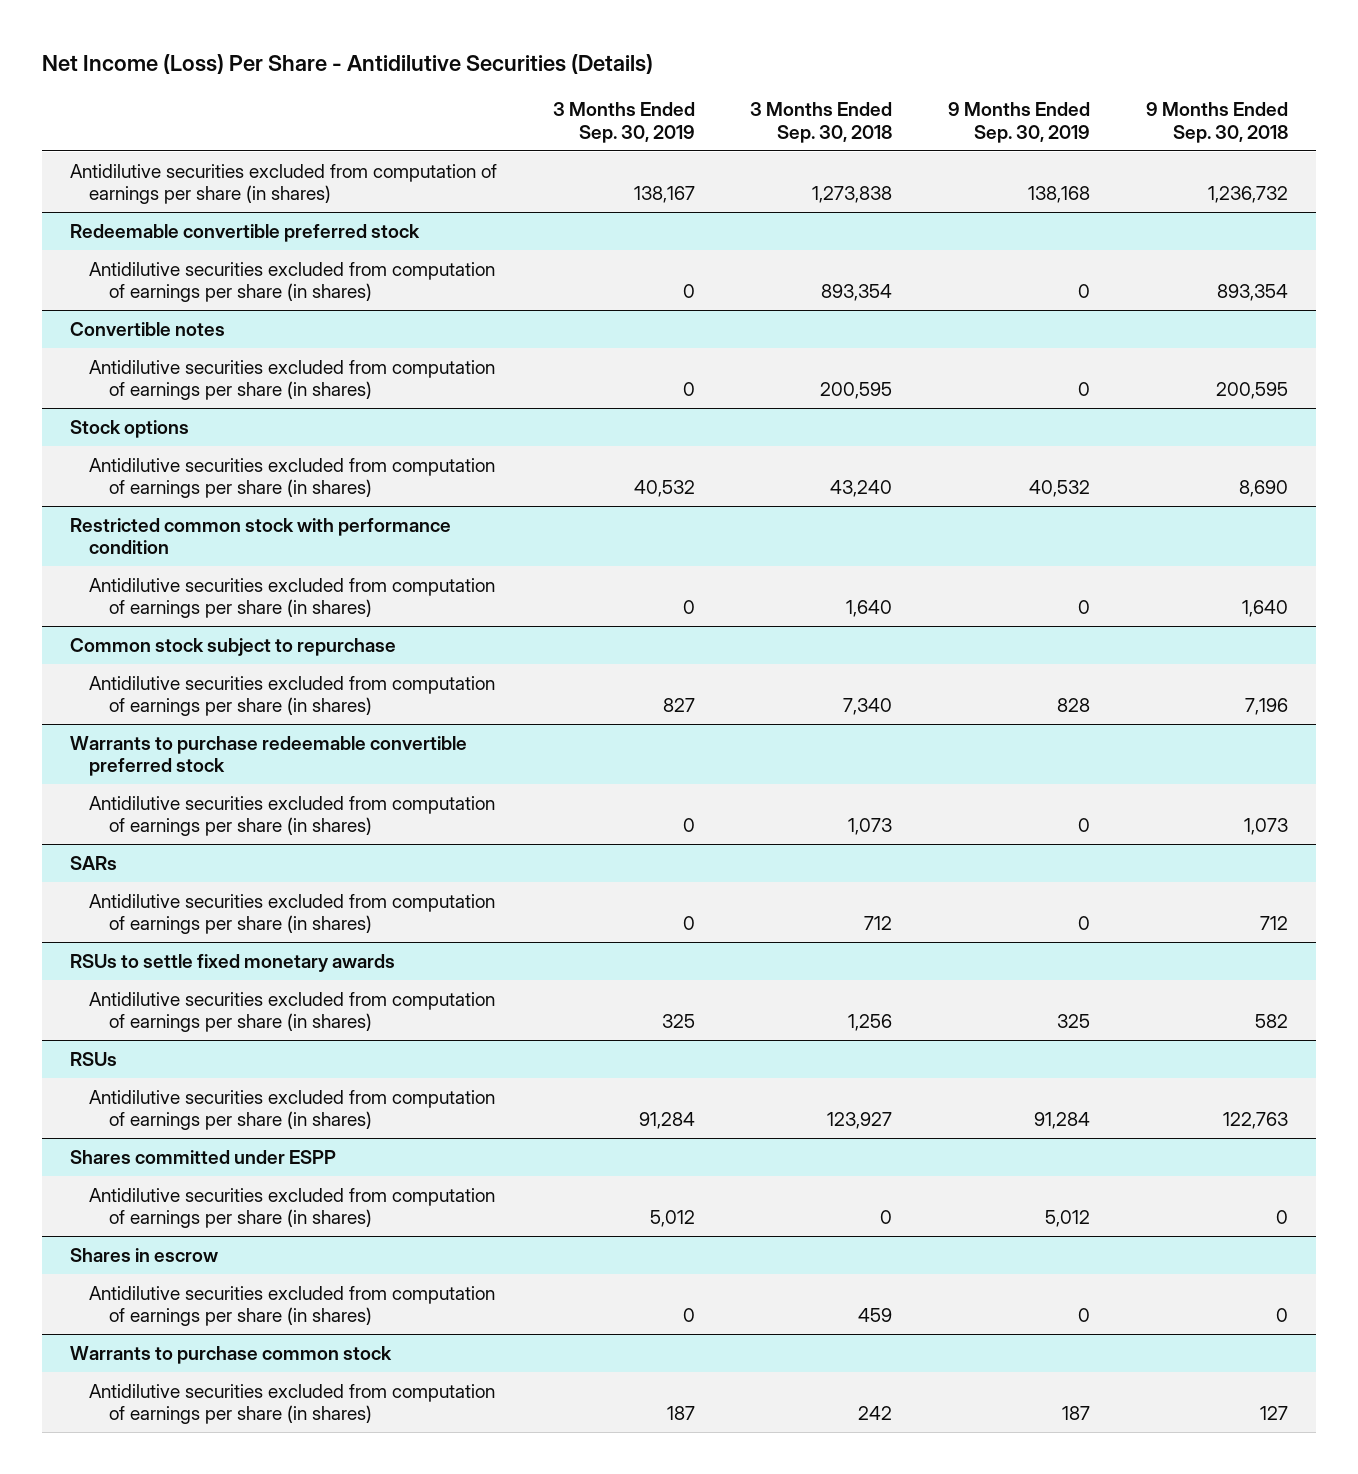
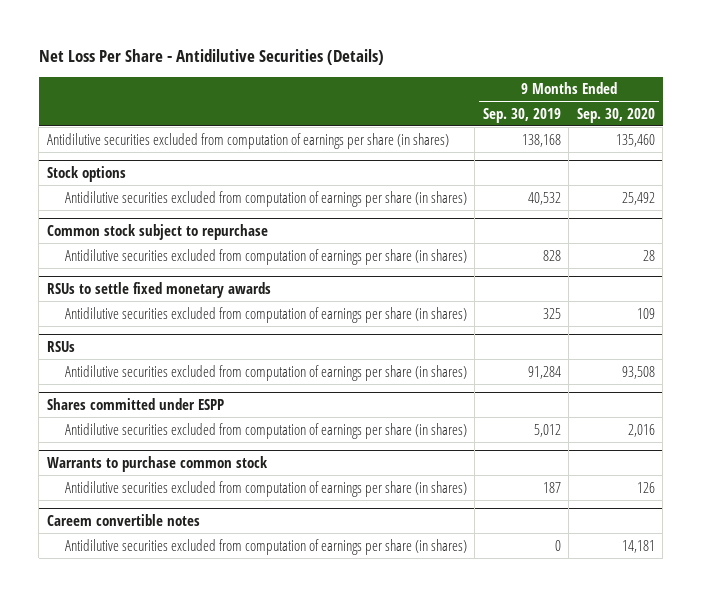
[41,54,653,75] Net Income (Loss) Per Share - Antidilutive Securities (Details) -> [38,48,384,65] Net Loss Per Share - Antidilutive Securities (Details)
[552,102,695,143] 3 Months Ended Sep. 30, 2019 -> none
[750,102,893,143] 3 Months Ended Sep. 30, 2018 -> none
[1146,102,1289,143] 9 Months Ended Sep. 30, 2018 -> none
none -> [576,107,655,123] Sep. 30, 2020
[69,223,420,242] Redeemable convertible preferred stock -> none
[89,261,496,303] Antidilutive securities excluded from computation of earnings per share (in shares) -> none
[69,321,225,336] Convertible notes -> none
[89,359,496,401] Antidilutive securities excluded from computation of earnings per share (in shares) -> none
[69,517,451,555] Restricted common stock with performance condition -> none
[89,577,496,619] Antidilutive securities excluded from computation of earnings per share (in shares) -> none
[69,735,467,777] Warrants to purchase redeemable convertible preferred stock -> none
[89,795,496,837] Antidilutive securities excluded from computation of earnings per share (in shares) -> none
[69,855,117,870] SARs -> none
[89,893,496,935] Antidilutive securities excluded from computation of earnings per share (in shares) -> none
[69,1247,218,1262] Shares in escrow -> none
[89,1285,496,1327] Antidilutive securities excluded from computation of earnings per share (in shares) -> none
none -> [46,514,200,527] Careem convertible notes
none -> [64,538,467,555] Antidilutive securities excluded from computation of earnings per share (in shares)

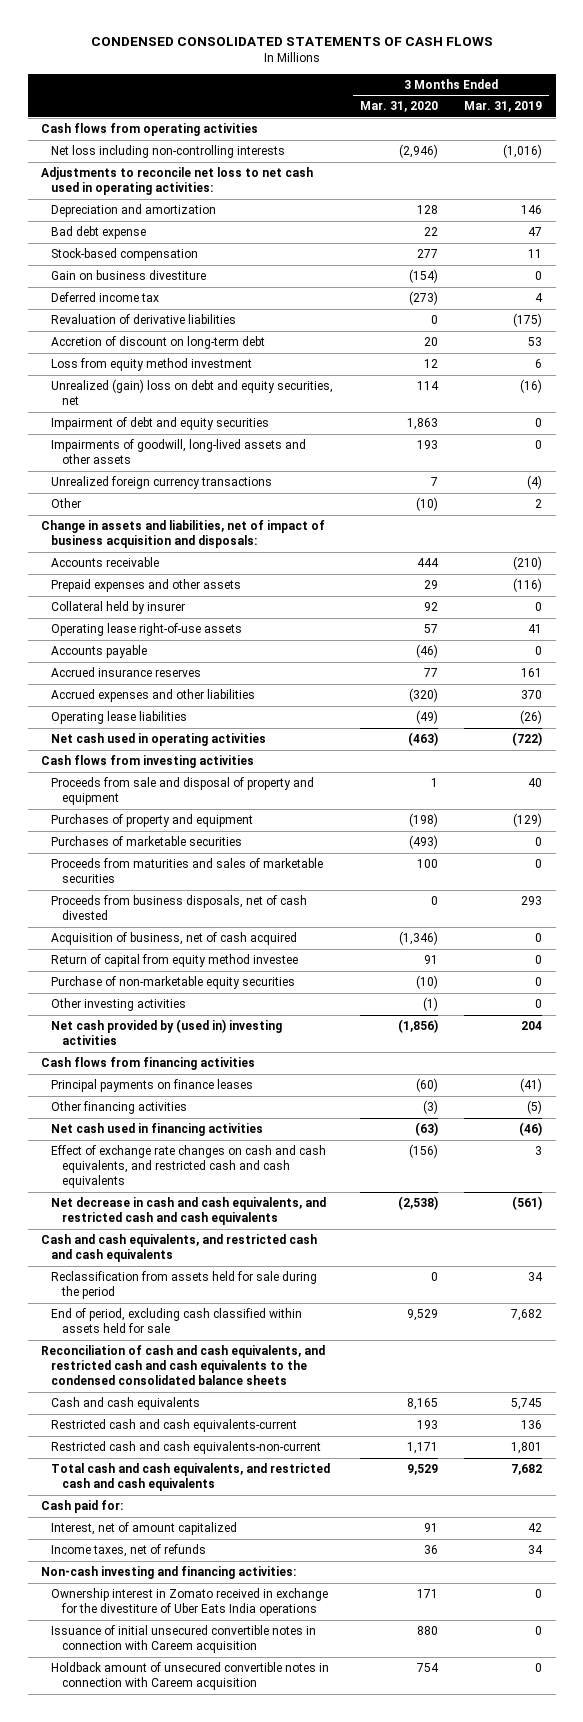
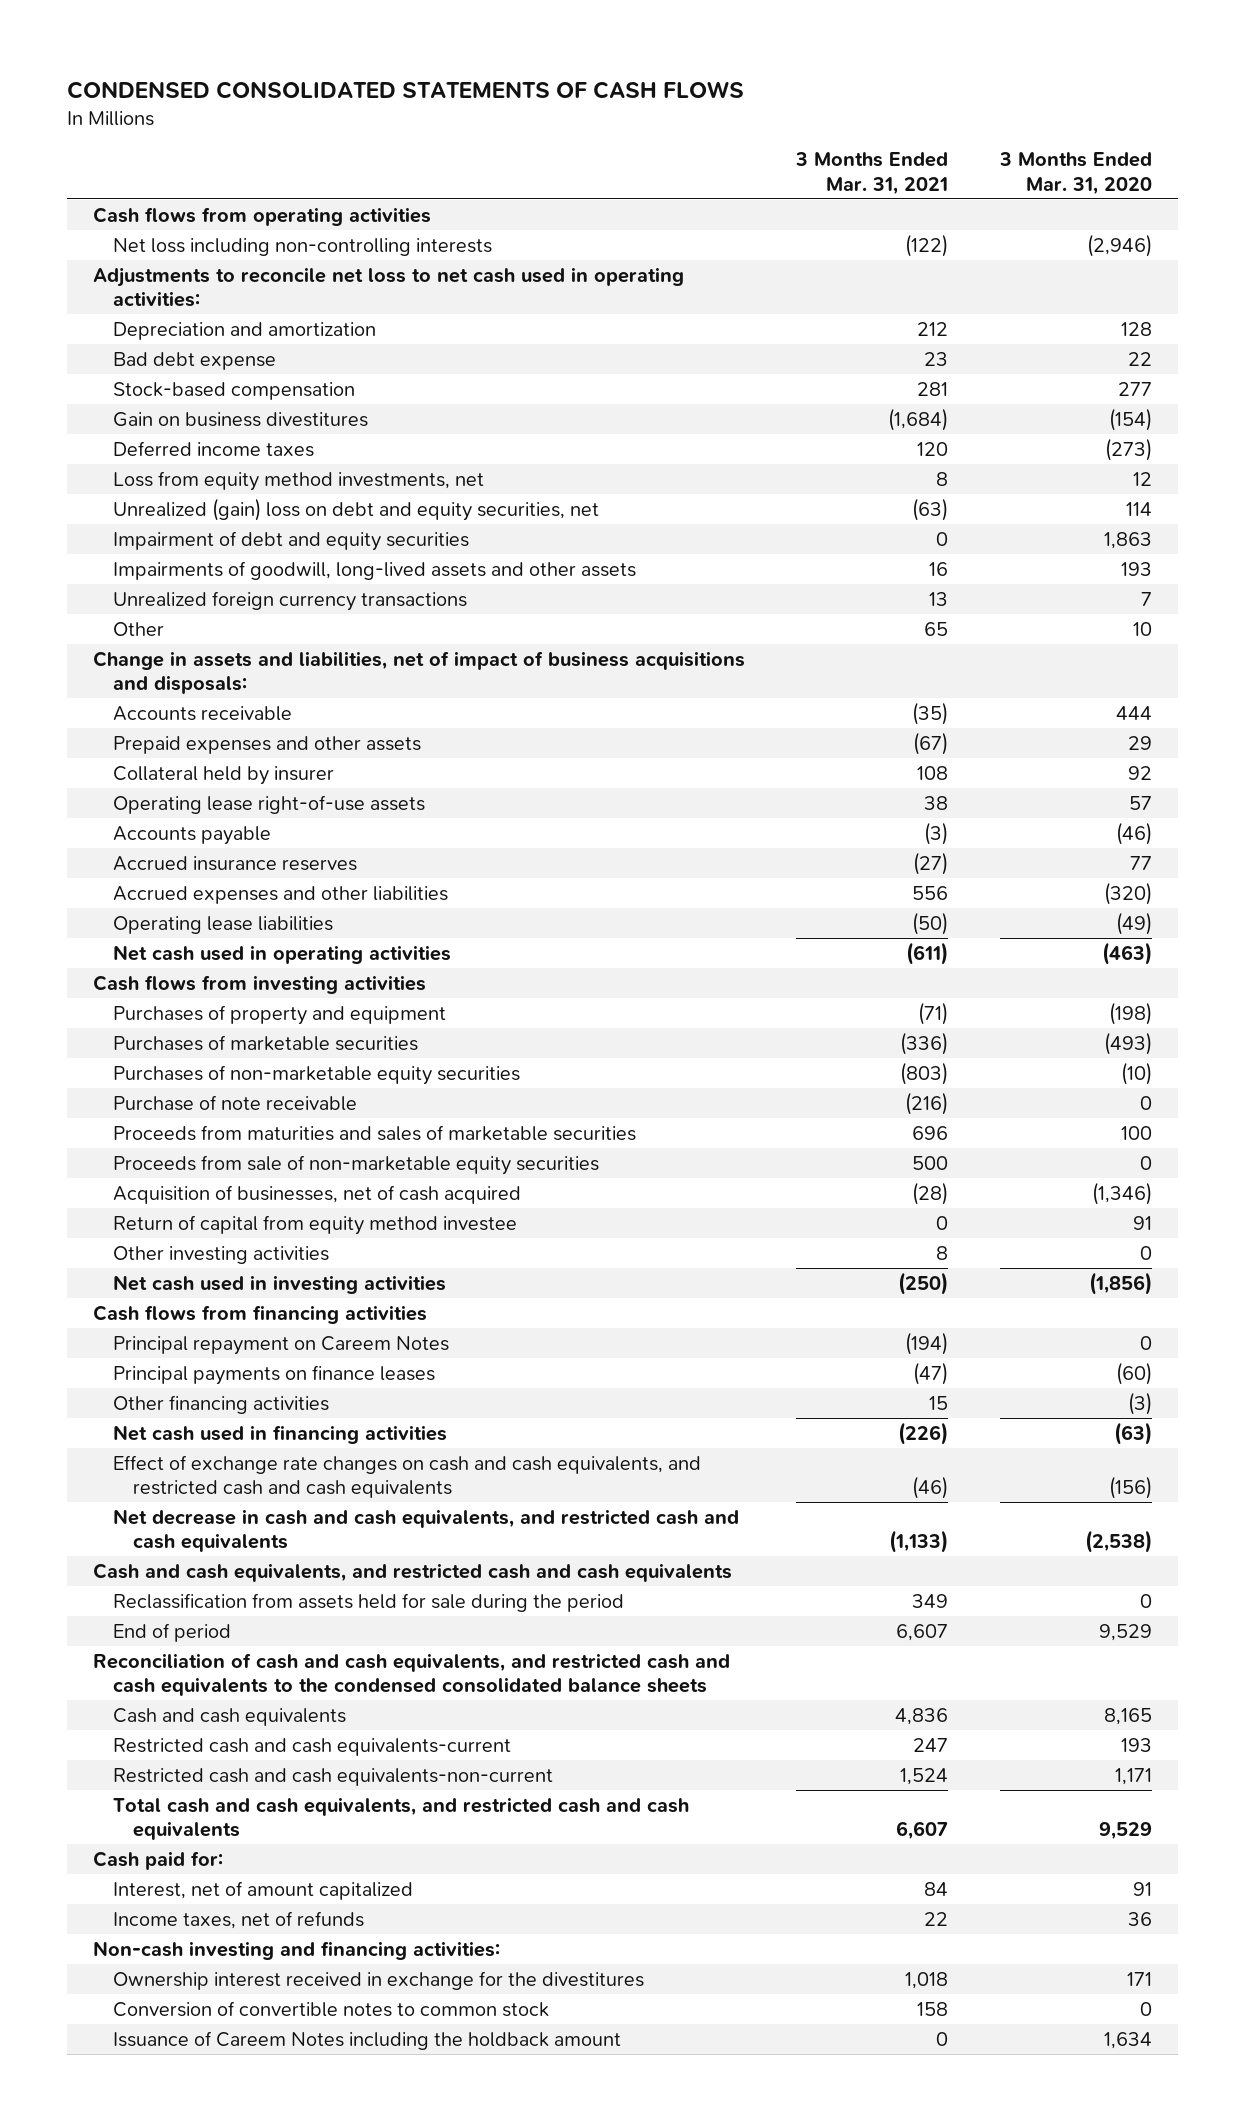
[464,101,543,113] Mar. 31, 2019 -> none
none -> [795,152,949,196] 3 Months Ended Mar. 31, 2021
[51,313,237,324] Revaluation of derivative liabilities -> none
[51,335,266,349] Accretion of discount on long-term debt -> none
[51,269,207,280] Gain on business divestiture -> [112,411,368,427] Gain on business divestitures
[51,291,160,302] Deferred income tax -> [112,440,314,457] Deferred income taxes
[51,357,253,371] Loss from equity method investment -> [112,470,484,491] Loss from equity method investments, net
[415,496,438,511] (10) -> [1133,621,1153,636] 10
[40,519,325,549] Change in assets and liabilities, net of impact of business acquisition and disposals: -> [92,650,745,695] Change in assets and liabilities, net of impact of business acquisitions and disposals:
[51,776,315,806] Proceeds from sale and disposal of property and equipment -> none
none -> [112,1064,520,1085] Purchases of non-marketable equity securities
none -> [112,1094,357,1111] Purchase of note receivable
[51,894,308,921] Proceeds from business disposals, net of cash divested -> none
none -> [112,1154,599,1175] Proceeds from sale of non-marketable equity securities
[51,931,298,945] Acquisition of business, net of cash acquired -> [112,1184,521,1204] Acquisition of businesses, net of cash acquired
[51,975,296,989] Purchase of non-marketable equity securities -> none
[422,996,438,1011] (1) -> [1140,1245,1153,1260] 0
[51,1018,283,1046] Net cash provided by (used in) investing activities -> [112,1274,446,1294] Net cash used in investing activities
none -> [112,1335,449,1355] Principal repayment on Careem Notes
[51,1307,303,1334] End of period, excluding cash classified within assets held for sale -> [112,1622,231,1642] End of period
[51,1661,330,1691] Holdback amount of unsecured convertible notes in connection with Careem acquisition -> none
[51,1587,329,1617] Ownership interest in Zomato received in exchange for the divestiture of Uber Eats India operations -> [112,1970,644,1990] Ownership interest received in exchange for the divestitures
none -> [112,2000,549,2017] Conversion of convertible notes to common stock
[51,1624,317,1654] Issuance of initial unsecured convertible notes in connection with Careem acquisition -> [112,2030,621,2050] Issuance of Careem Notes including the holdback amount
[416,1625,438,1635] 880 -> [1104,2031,1153,2049] 1,634

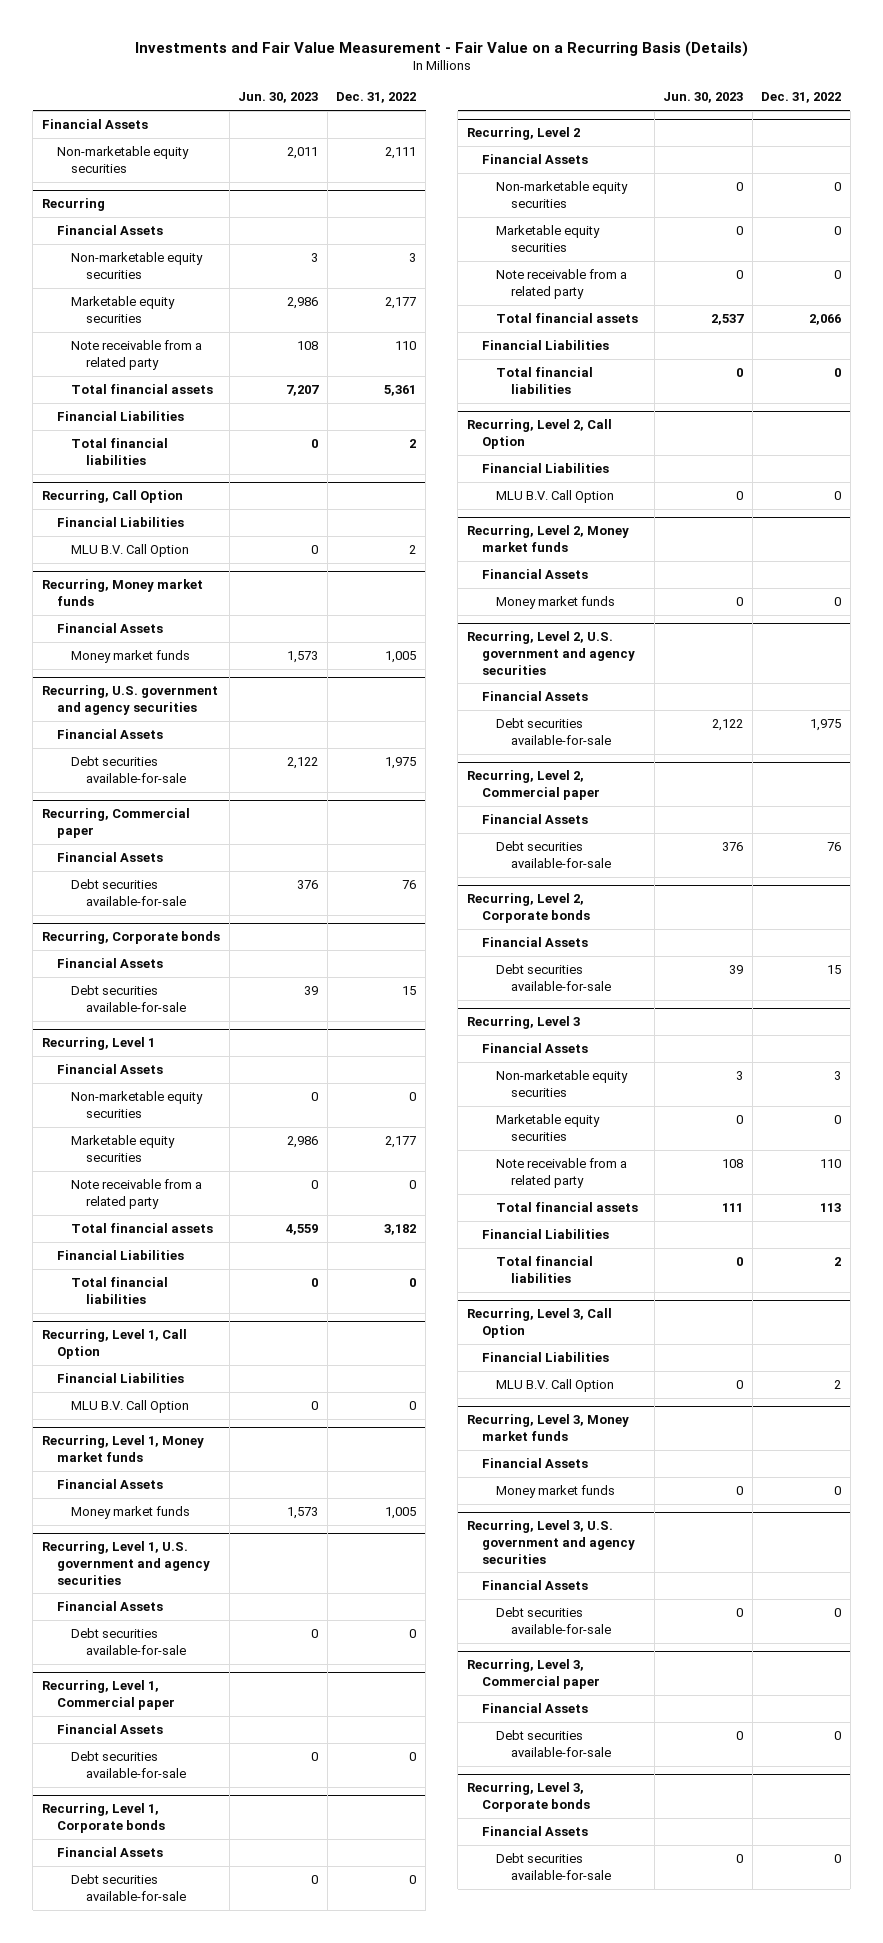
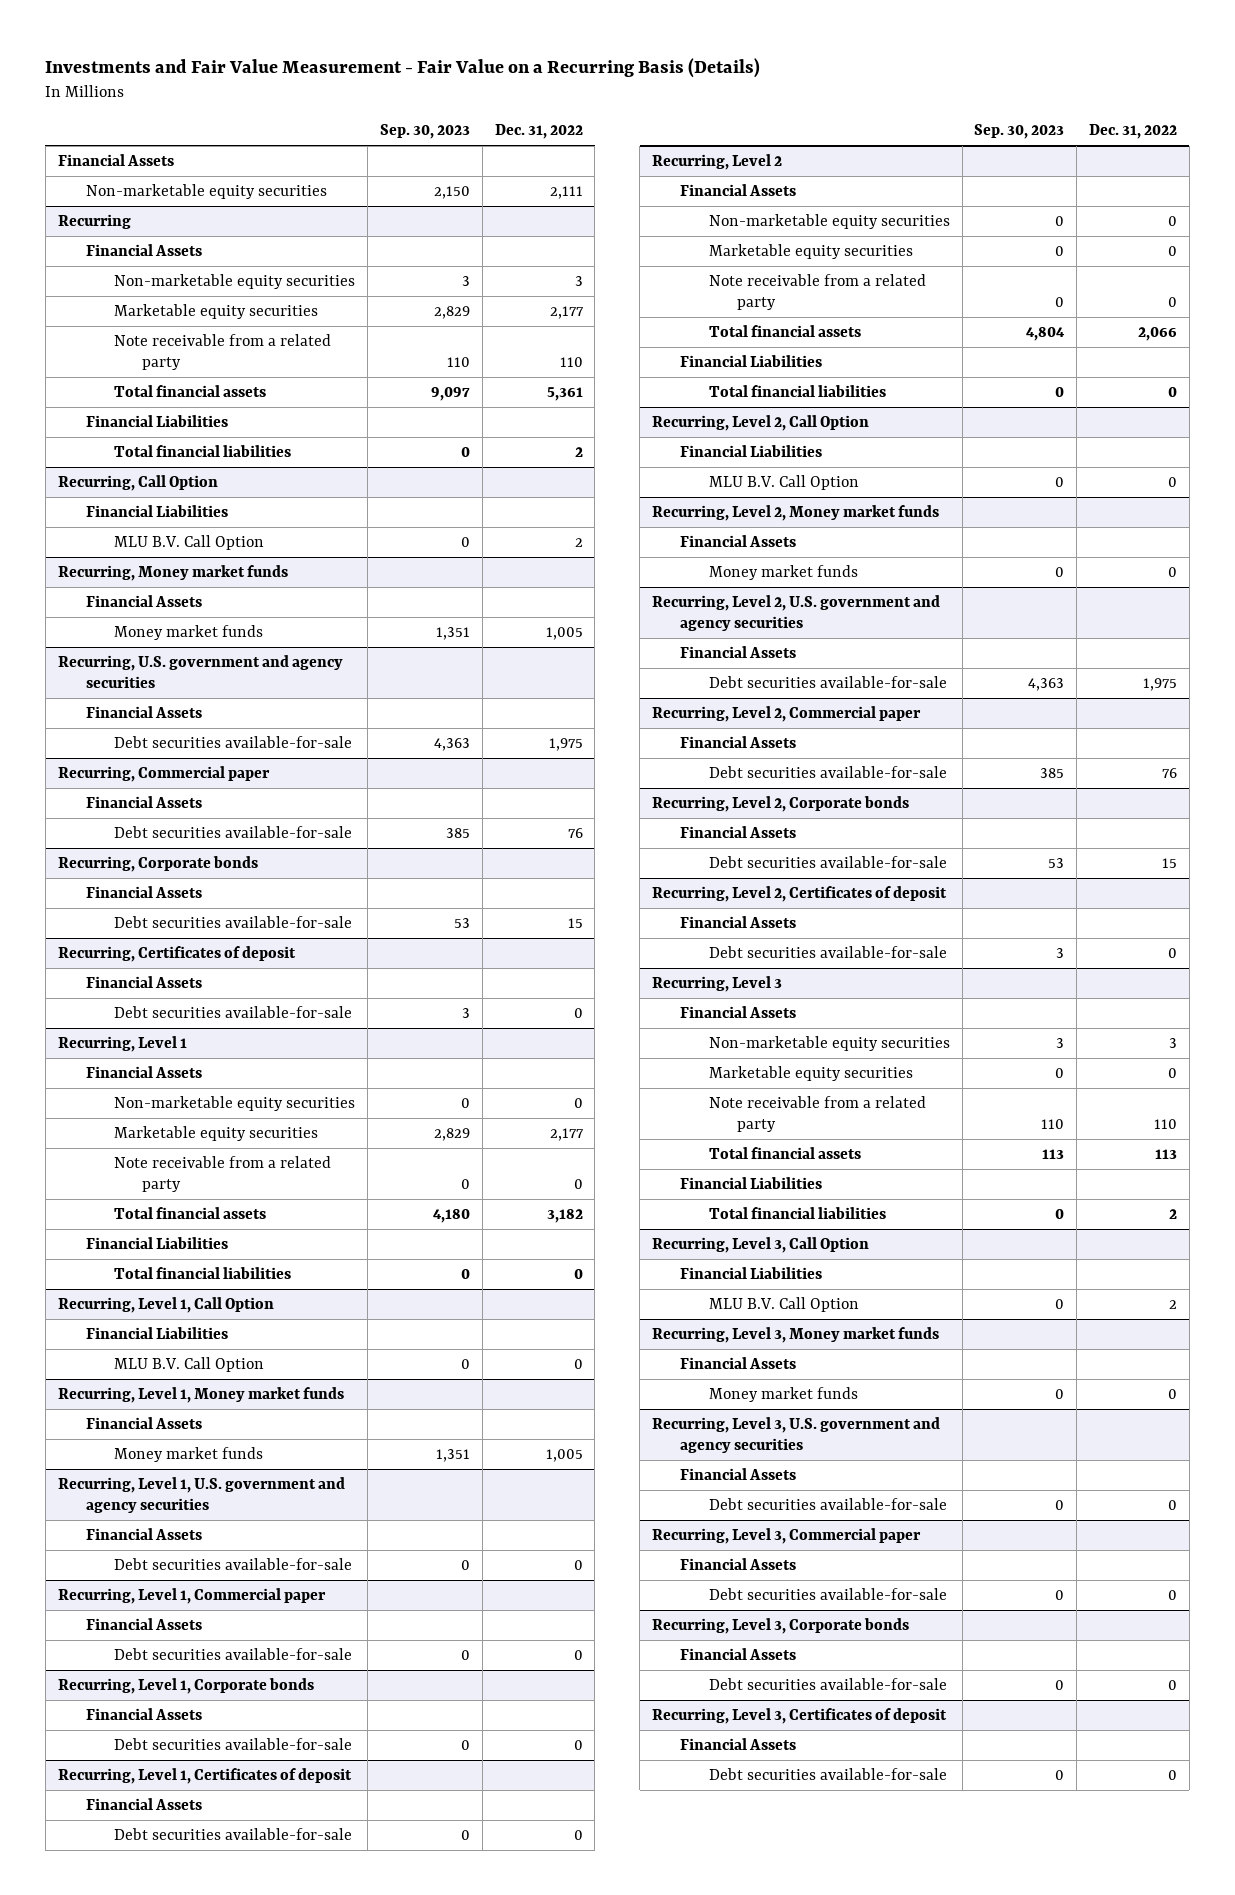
[238,92,319,104] Jun. 30, 2023 -> none
none -> [379,124,470,140] Sep. 30, 2023
none -> [57,946,296,963] Recurring, Certificates of deposit
none -> [85,976,202,989] Financial Assets
none -> [114,1006,353,1019] Debt securities available-for-sale
none -> [57,1768,352,1785] Recurring, Level 1, Certificates of deposit
none -> [85,1798,202,1811] Financial Assets
none -> [114,1828,353,1841] Debt securities available-for-sale
none -> [652,886,948,903] Recurring, Level 2, Certificates of deposit
none -> [680,916,797,929] Financial Assets
none -> [708,946,947,959] Debt securities available-for-sale
none -> [652,1708,948,1725] Recurring, Level 3, Certificates of deposit
none -> [680,1738,797,1751] Financial Assets
none -> [708,1768,947,1781] Debt securities available-for-sale

